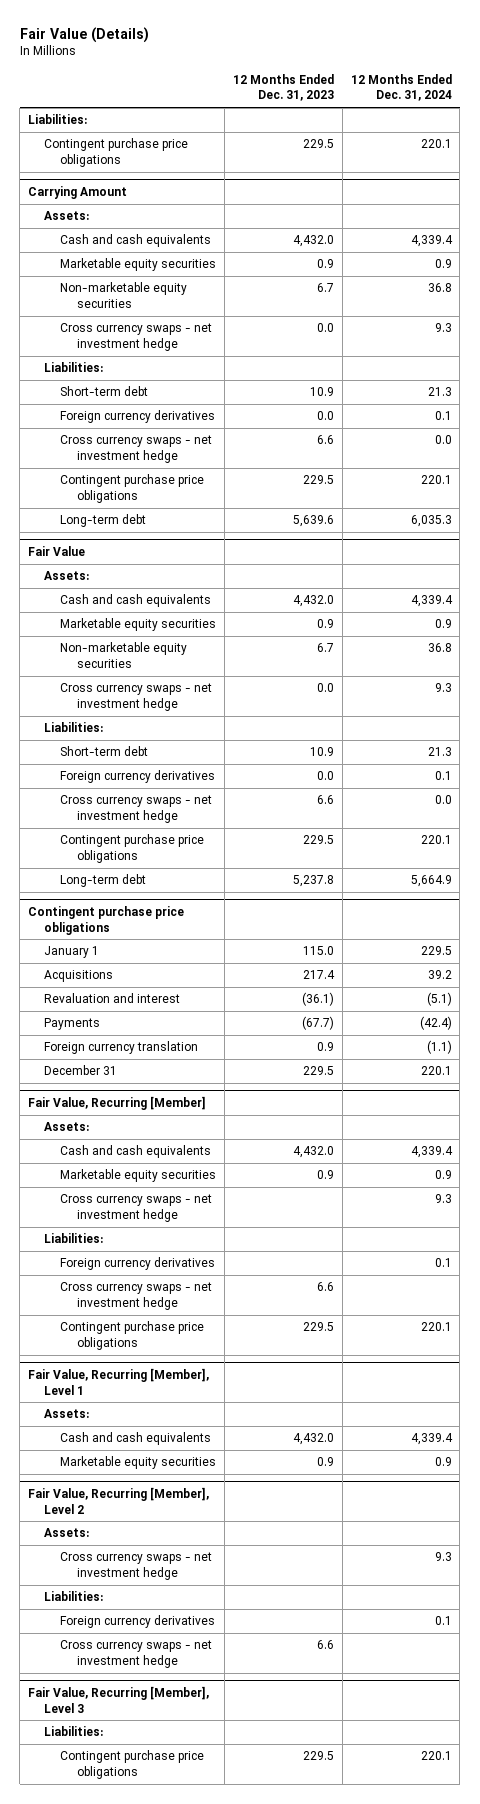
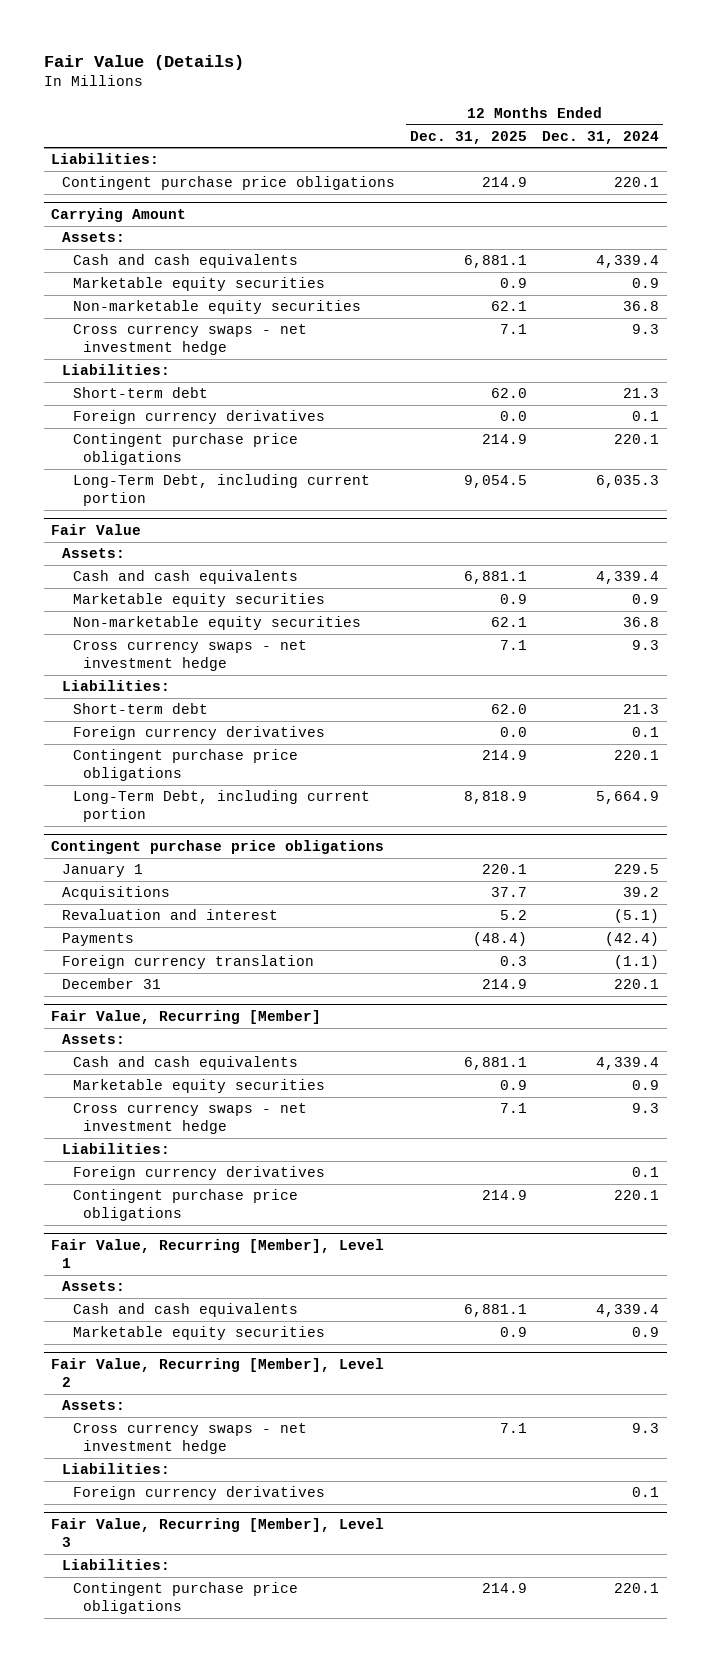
[233,73,335,102] 12 Months Ended Dec. 31, 2023 -> none
none -> [410,130,528,144] Dec. 31, 2025
[60,435,213,463] Cross currency swaps - net investment hedge -> none
[60,514,147,528] Long-term debt -> [72,474,370,507] Long-Term Debt, including current portion
[60,795,213,823] Cross currency swaps - net investment hedge -> none
[60,874,147,888] Long-term debt -> [72,790,370,823] Long-Term Debt, including current portion
[60,1282,213,1310] Cross currency swaps - net investment hedge -> none
[60,1640,213,1668] Cross currency swaps - net investment hedge -> none

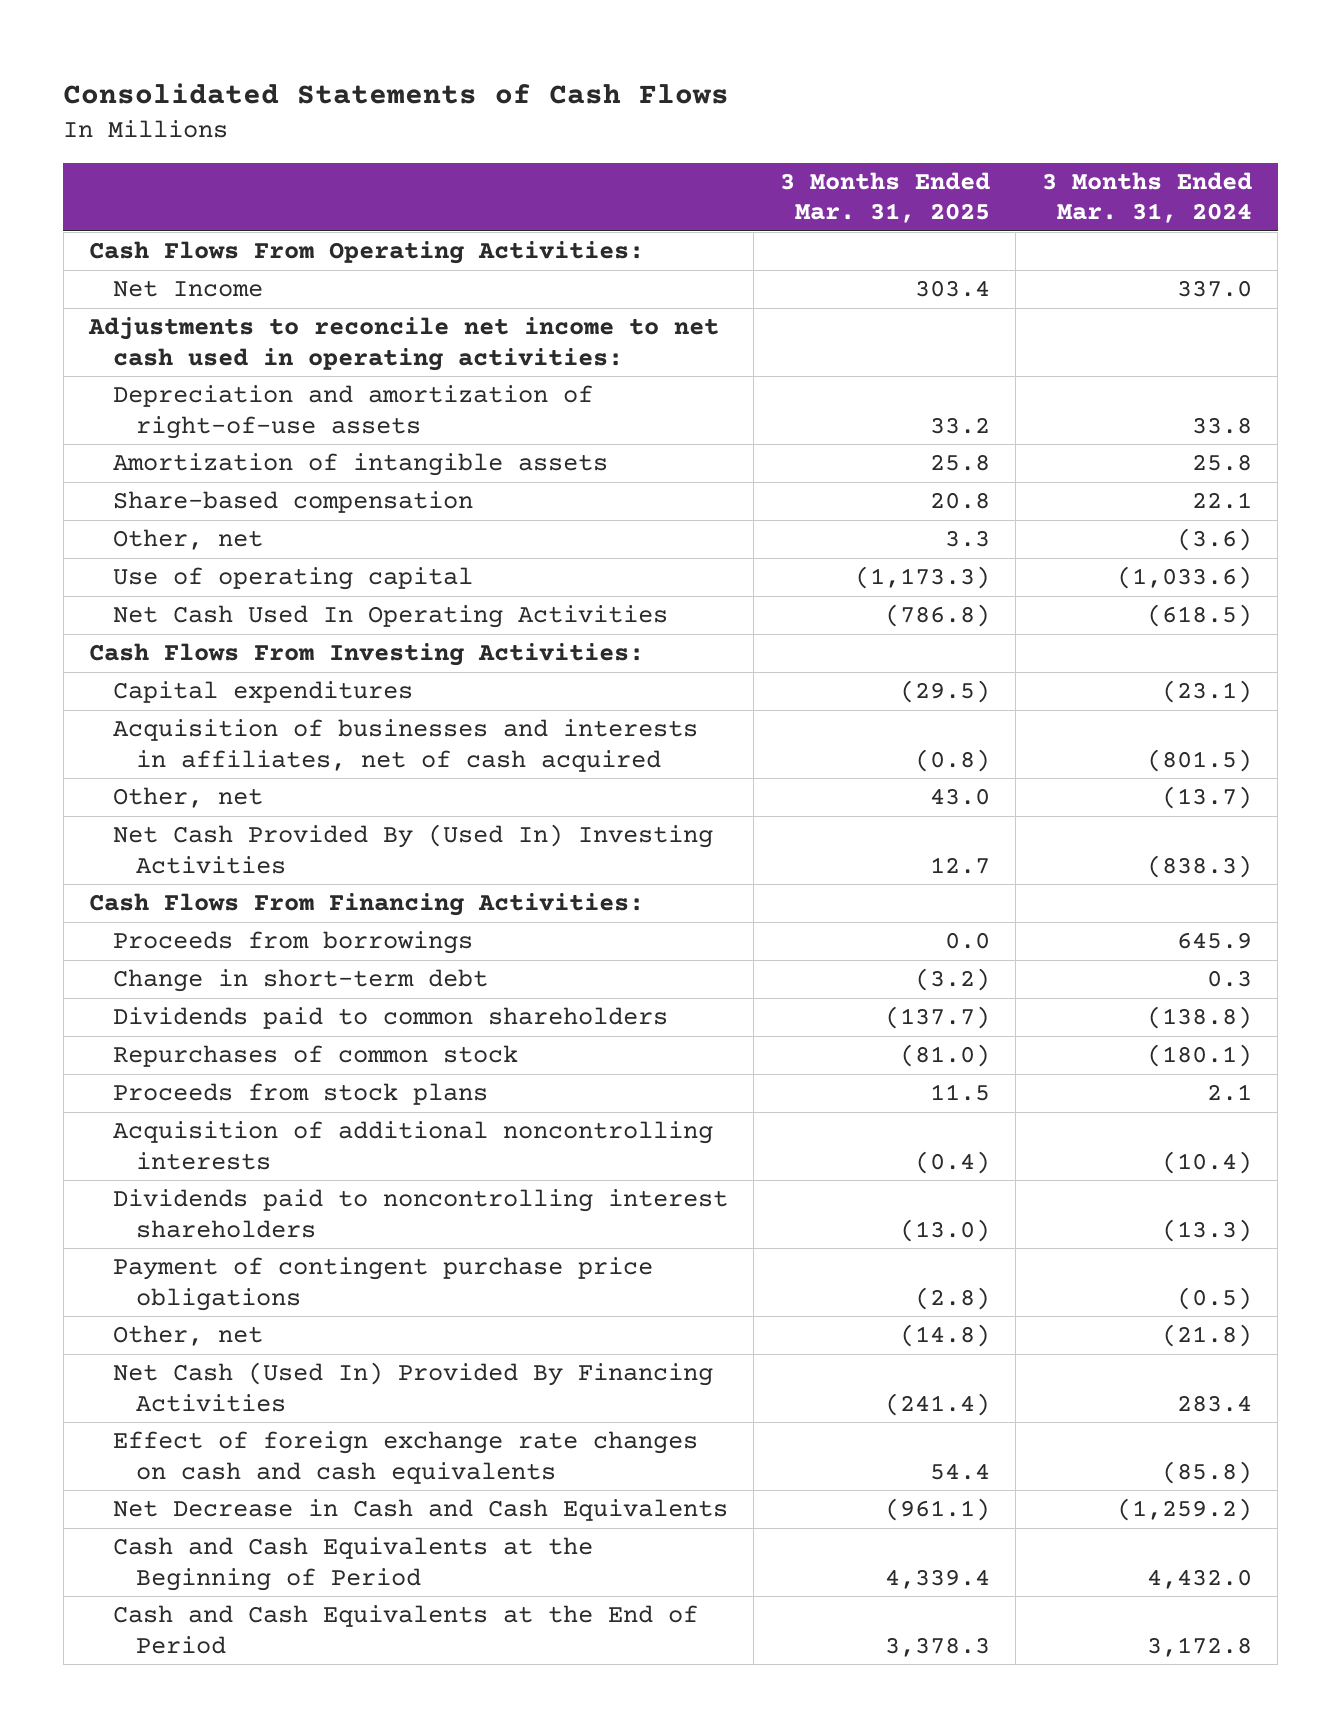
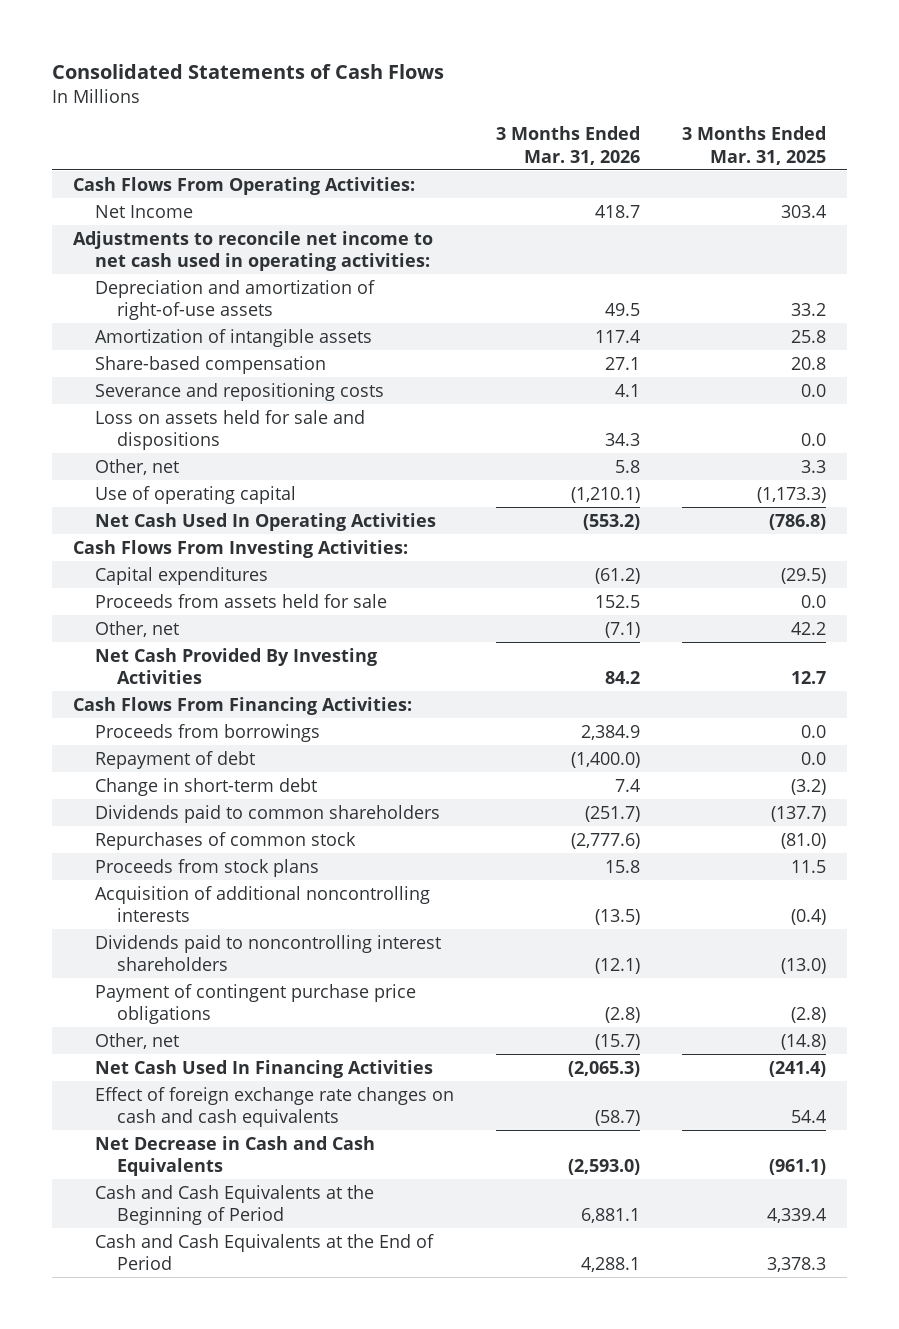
[1041,172,1252,224] 3 Months Ended Mar. 31, 2024 -> none
none -> [495,126,640,165] 3 Months Ended Mar. 31, 2026
none -> [94,382,384,401] Severance and repositioning costs
none -> [94,409,365,451] Loss on assets held for sale and dispositions
[112,719,698,772] Acquisition of businesses and interests in affiliates, net of cash acquired -> none
none -> [94,593,387,608] Proceeds from assets held for sale
[929,788,990,806] 43.0 -> [790,621,826,635] 42.2
[112,824,713,874] Net Cash Provided By (Used In) Investing Activities -> [94,647,377,685] Net Cash Provided By Investing Activities
none -> [94,750,255,769] Repayment of debt
[112,1362,713,1412] Net Cash (Used In) Provided By Financing Activities -> [94,1059,433,1078] Net Cash Used In Financing Activities

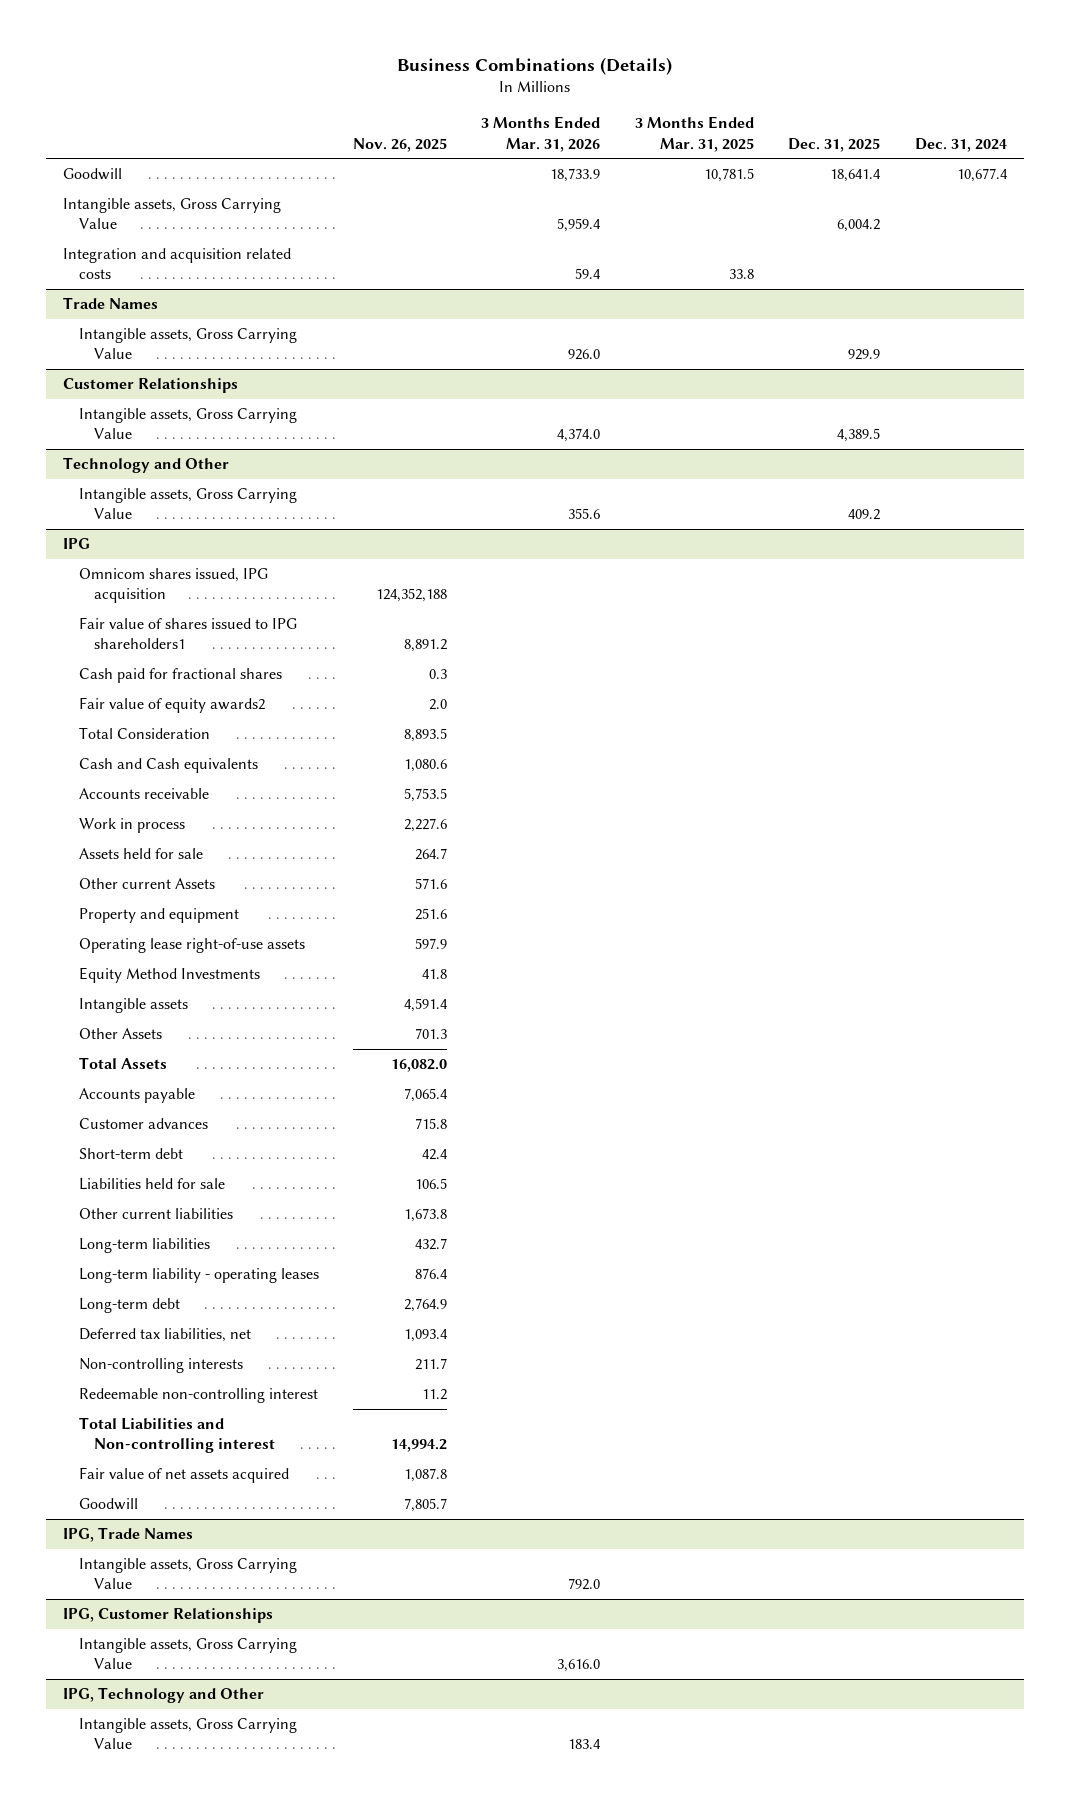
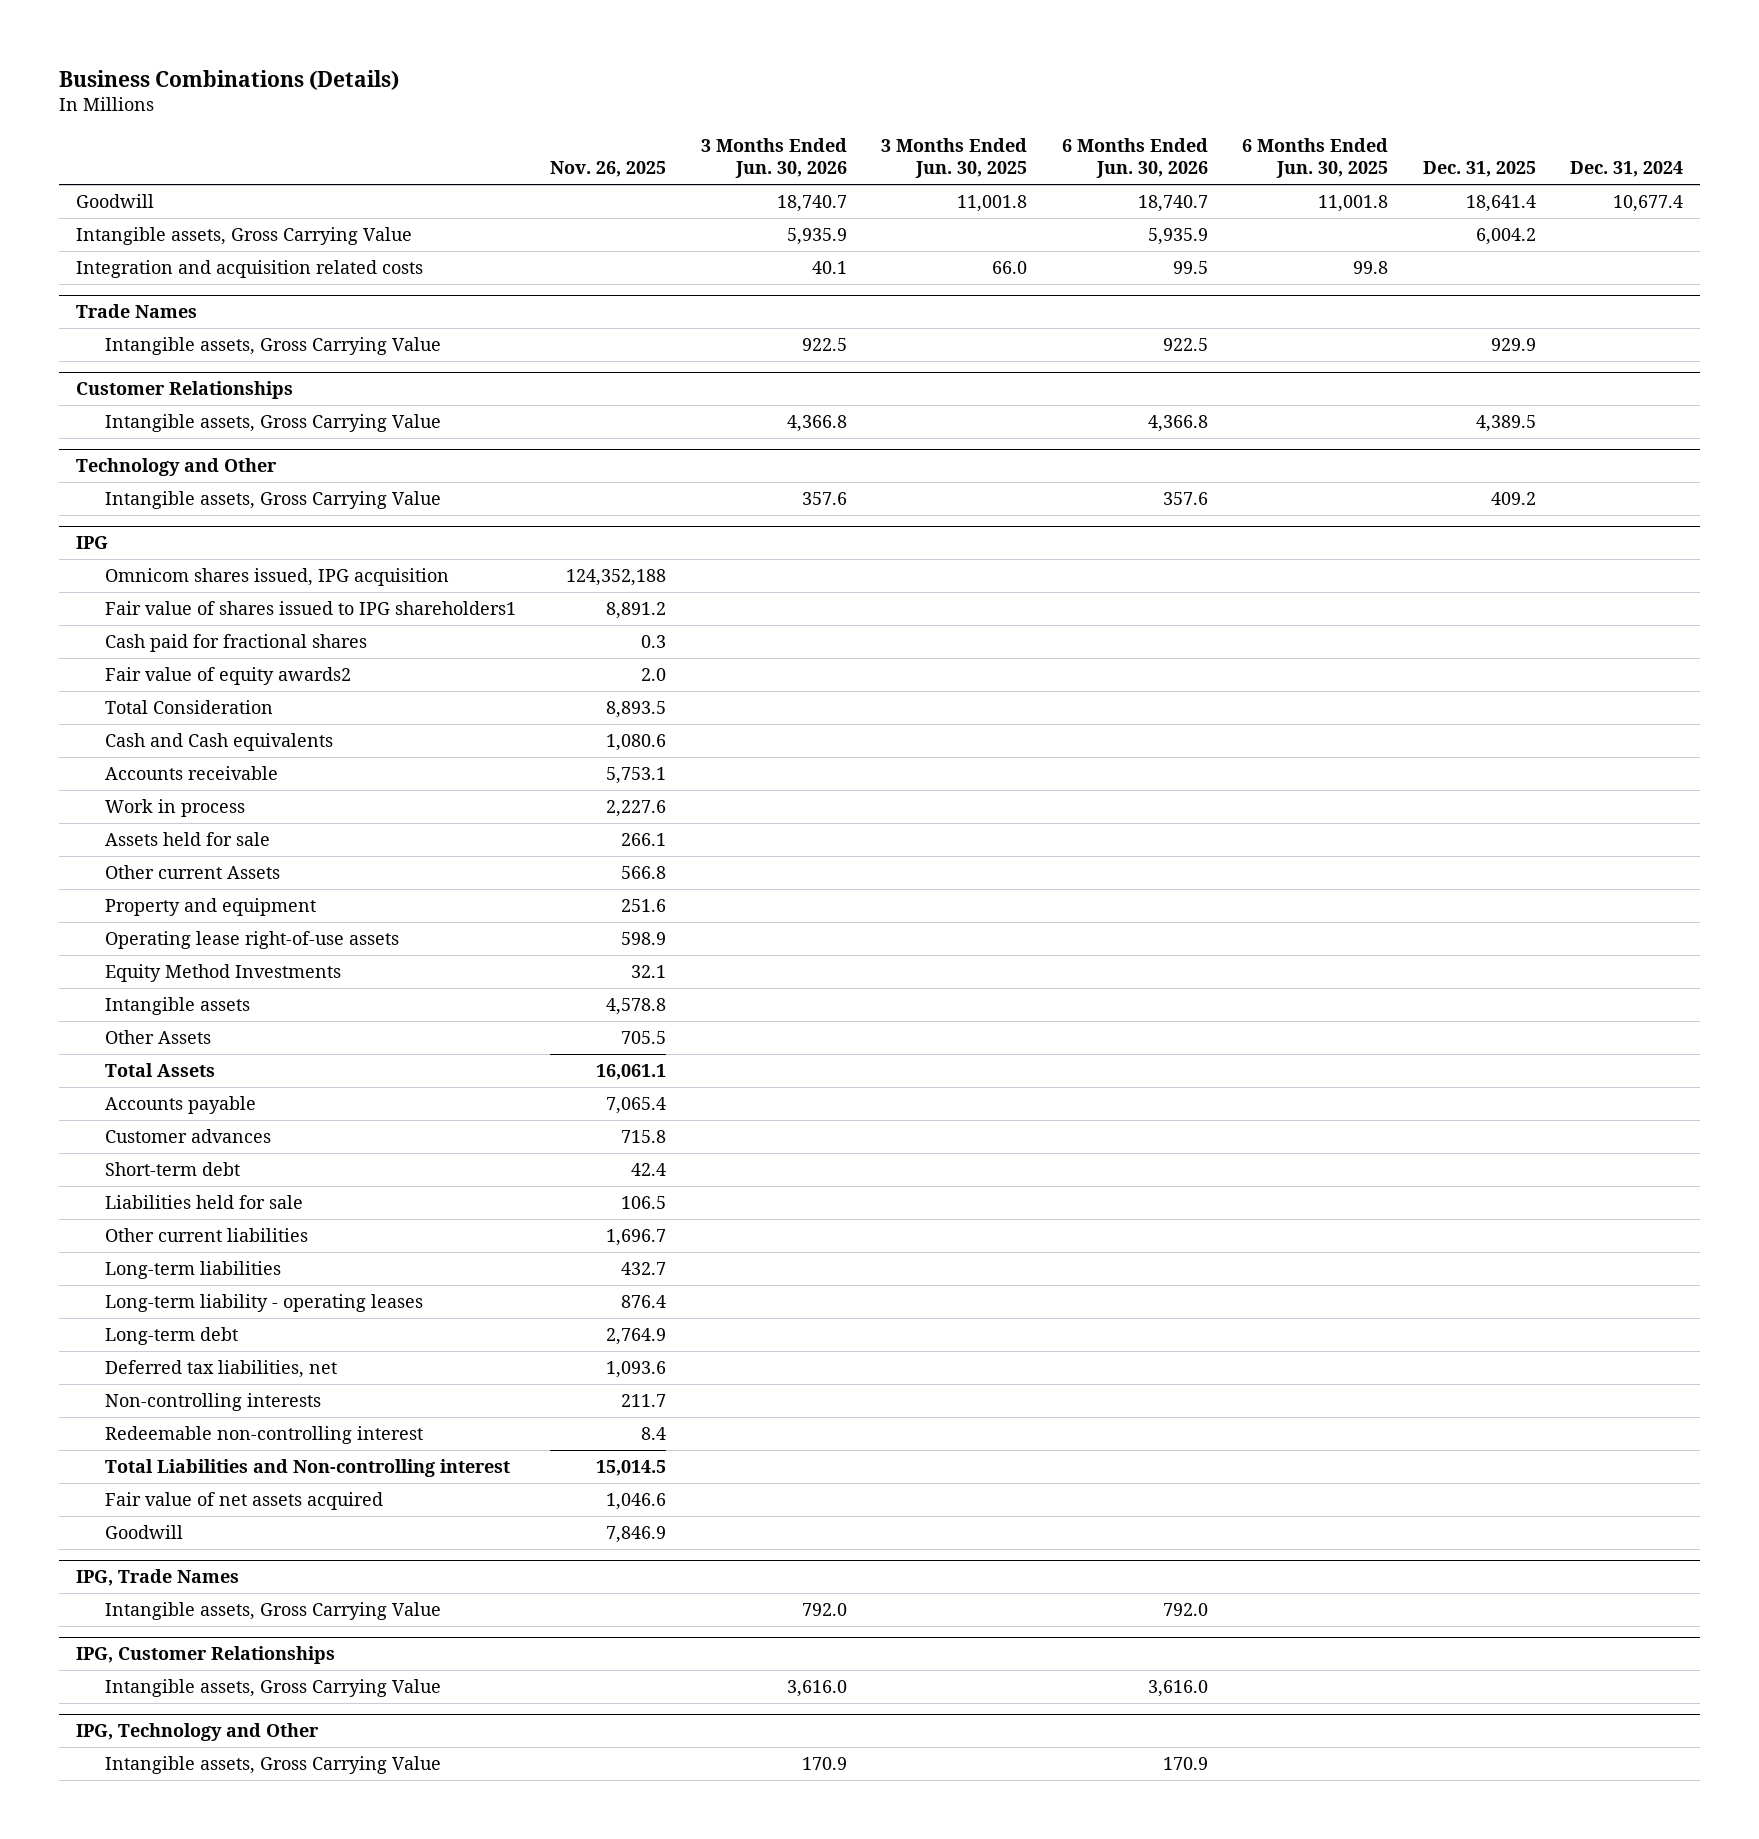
[481,116,601,152] 3 Months Ended Mar. 31, 2026 -> none
[634,116,754,152] 3 Months Ended Mar. 31, 2025 -> none
none -> [700,138,847,179] 3 Months Ended Jun. 30, 2026
none -> [881,138,1028,179] 3 Months Ended Jun. 30, 2025
none -> [1061,138,1208,179] 6 Months Ended Jun. 30, 2026
none -> [1242,138,1389,179] 6 Months Ended Jun. 30, 2025
[404,788,448,803] 5,753.5 -> [606,766,667,784] 5,753.1
[415,848,448,861] 264.7 -> [621,832,667,846] 266.1
[415,878,448,890] 571.6 -> [621,865,667,879] 566.8
[415,938,448,950] 597.9 -> [621,931,667,945] 598.9
[422,969,448,980] 41.8 -> [631,964,667,978] 32.1
[404,998,449,1013] 4,591.4 -> [606,997,667,1015] 4,578.8
[415,1028,448,1040] 701.3 -> [621,1030,667,1044] 705.5
[391,1059,448,1073] 16,082.0 -> [596,1063,667,1080] 16,061.1
[404,1208,448,1223] 1,673.8 -> [606,1228,667,1246] 1,696.7
[404,1329,449,1343] 1,093.4 -> [606,1360,667,1378] 1,093.6
[422,1389,448,1401] 11.2 -> [641,1426,667,1440] 8.4
[391,1439,448,1453] 14,994.2 -> [596,1459,667,1476] 15,014.5
[404,1468,448,1483] 1,087.8 -> [606,1492,667,1510] 1,046.6
[404,1498,448,1513] 7,805.7 -> [606,1525,667,1543] 7,846.9

